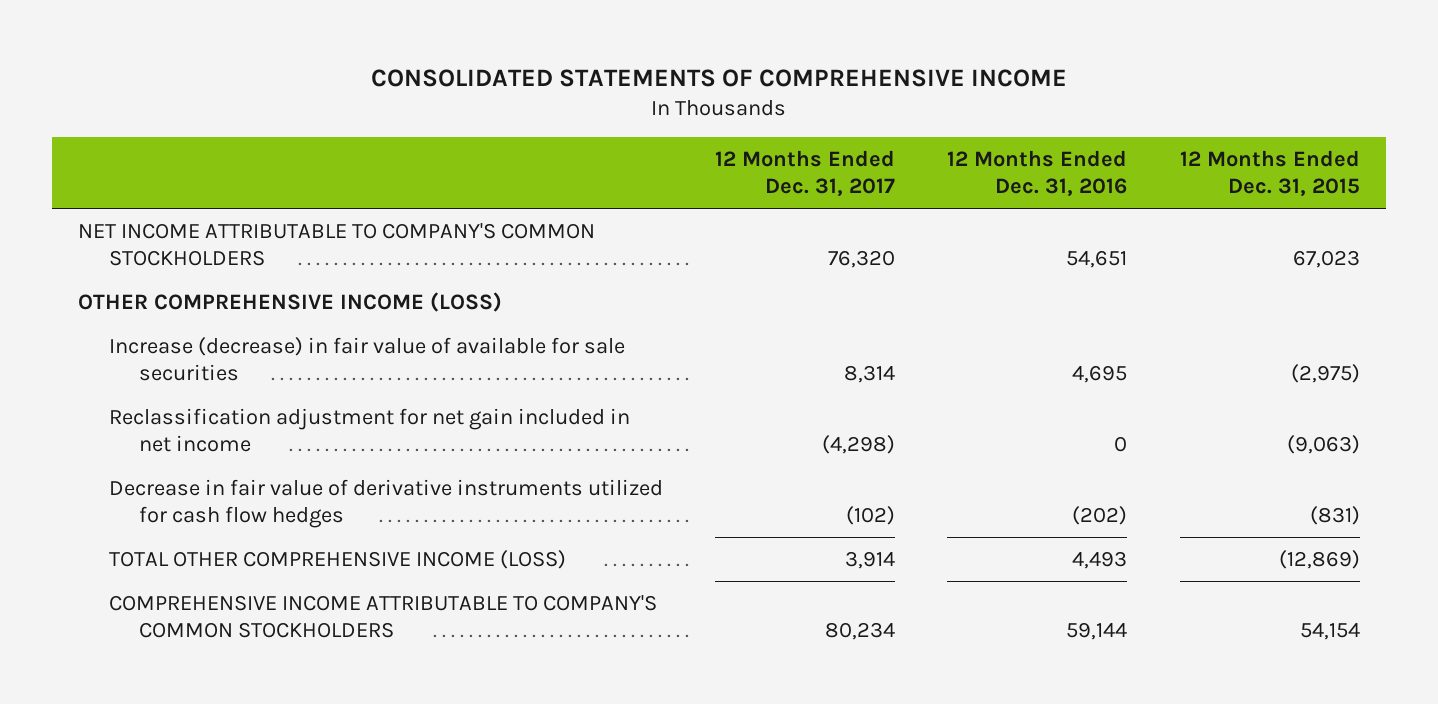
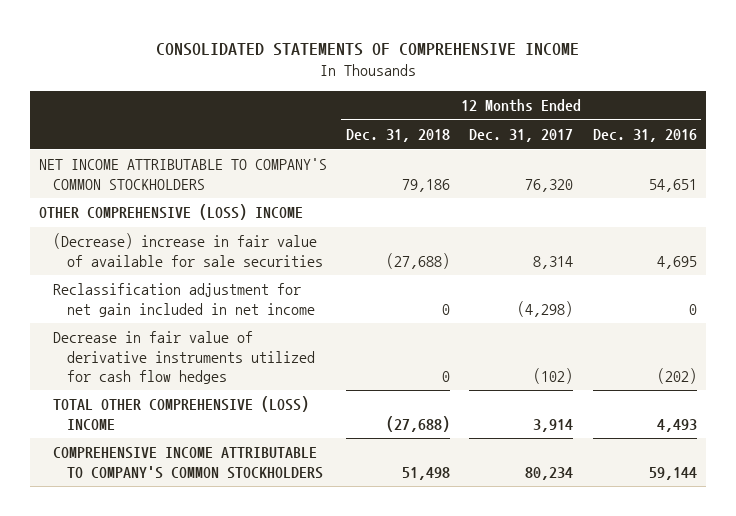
[1179,150,1360,196] 12 Months Ended Dec. 31, 2015 -> none
none -> [346,129,451,143] Dec. 31, 2018
[77,292,502,313] OTHER COMPREHENSIVE INCOME (LOSS) -> [39,204,304,221] OTHER COMPREHENSIVE (LOSS) INCOME
[108,337,625,382] Increase (decrease) in fair value of available for sale securities -> [53,233,324,267] (Decrease) increase in fair value of available for sale securities
[108,550,566,570] TOTAL OTHER COMPREHENSIVE INCOME (LOSS) -> [53,396,310,430] TOTAL OTHER COMPREHENSIVE (LOSS) INCOME

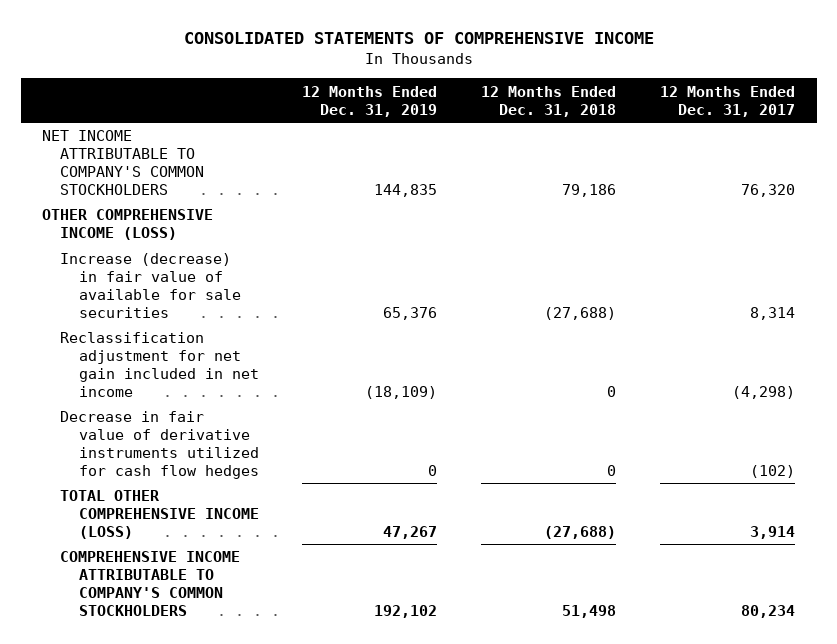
[592,129,697,143] Dec. 31, 2016 -> none
none -> [302,85,438,117] 12 Months Ended Dec. 31, 2019
[39,204,304,221] OTHER COMPREHENSIVE (LOSS) INCOME -> [42,209,214,241] OTHER COMPREHENSIVE INCOME (LOSS)
[53,233,324,267] (Decrease) increase in fair value of available for sale securities -> [60,253,241,318] Increase (decrease) in fair value of available for sale securities
[53,396,310,430] TOTAL OTHER COMPREHENSIVE (LOSS) INCOME -> [60,490,259,539] TOTAL OTHER COMPREHENSIVE INCOME (LOSS)

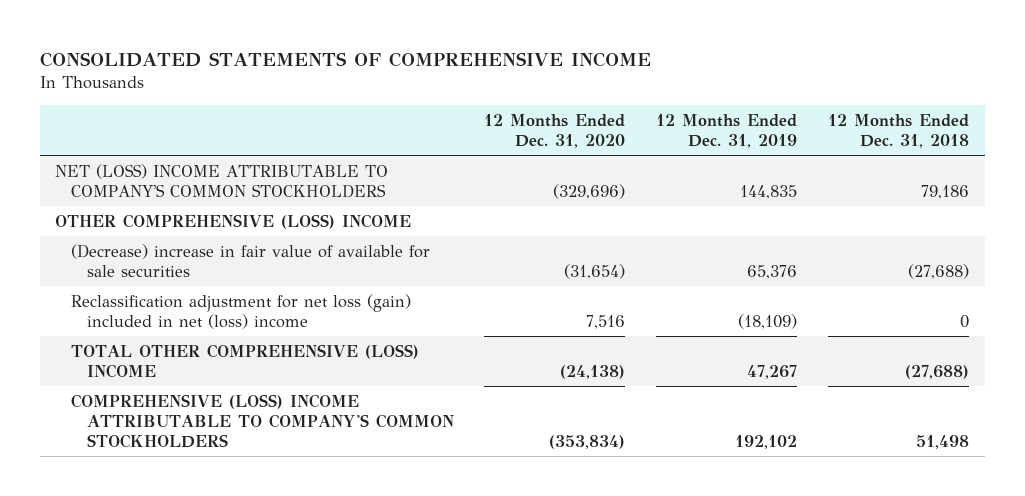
[659,85,795,117] 12 Months Ended Dec. 31, 2017 -> none
none -> [484,114,626,149] 12 Months Ended Dec. 31, 2020
[60,411,259,479] Decrease in fair value of derivative instruments utilized for cash flow hedges -> none
[42,130,205,195] NET INCOME ATTRIBUTABLE TO COMPANY'S COMMON STOCKHOLDERS -> [55,163,389,198] NET (LOSS) INCOME ATTRIBUTABLE TO COMPANY'S COMMON STOCKHOLDERS
[42,209,214,241] OTHER COMPREHENSIVE INCOME (LOSS) -> [55,213,412,229] OTHER COMPREHENSIVE (LOSS) INCOME
[60,253,241,318] Increase (decrease) in fair value of available for sale securities -> [70,243,430,277] (Decrease) increase in fair value of available for sale securities
[60,332,259,397] Reclassification adjustment for net gain included in net income -> [70,293,411,329] Reclassification adjustment for net loss (gain) included in net (loss) income
[60,490,259,539] TOTAL OTHER COMPREHENSIVE INCOME (LOSS) -> [70,343,419,378] TOTAL OTHER COMPREHENSIVE (LOSS) INCOME
[60,551,241,616] COMPREHENSIVE INCOME ATTRIBUTABLE TO COMPANY'S COMMON STOCKHOLDERS -> [70,393,454,449] COMPREHENSIVE (LOSS) INCOME ATTRIBUTABLE TO COMPANY'S COMMON STOCKHOLDERS

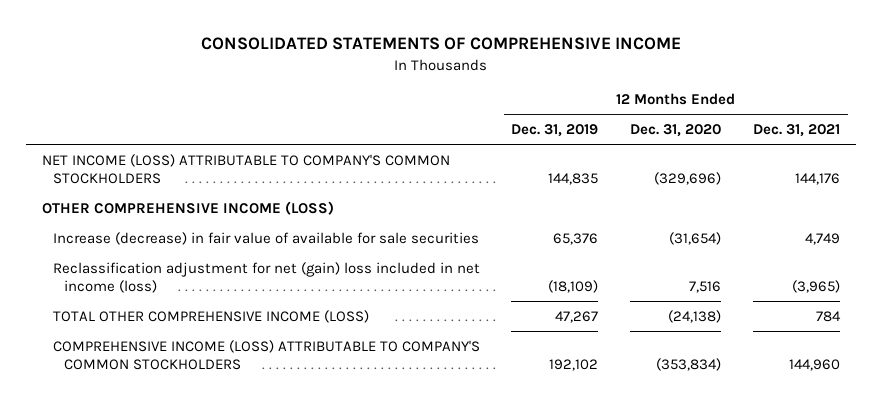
[828,114,970,149] 12 Months Ended Dec. 31, 2018 -> none
none -> [752,123,840,137] Dec. 31, 2021
[55,163,389,198] NET (LOSS) INCOME ATTRIBUTABLE TO COMPANY'S COMMON STOCKHOLDERS -> [41,153,450,184] NET INCOME (LOSS) ATTRIBUTABLE TO COMPANY'S COMMON STOCKHOLDERS
[55,213,412,229] OTHER COMPREHENSIVE (LOSS) INCOME -> [41,200,334,215] OTHER COMPREHENSIVE INCOME (LOSS)
[70,243,430,277] (Decrease) increase in fair value of available for sale securities -> [52,231,479,245] Increase (decrease) in fair value of available for sale securities
[70,293,411,329] Reclassification adjustment for net loss (gain) included in net (loss) income -> [52,261,480,293] Reclassification adjustment for net (gain) loss included in net income (loss)
[70,343,419,378] TOTAL OTHER COMPREHENSIVE (LOSS) INCOME -> [52,309,369,323] TOTAL OTHER COMPREHENSIVE INCOME (LOSS)
[70,393,454,449] COMPREHENSIVE (LOSS) INCOME ATTRIBUTABLE TO COMPANY'S COMMON STOCKHOLDERS -> [52,339,480,370] COMPREHENSIVE INCOME (LOSS) ATTRIBUTABLE TO COMPANY'S COMMON STOCKHOLDERS

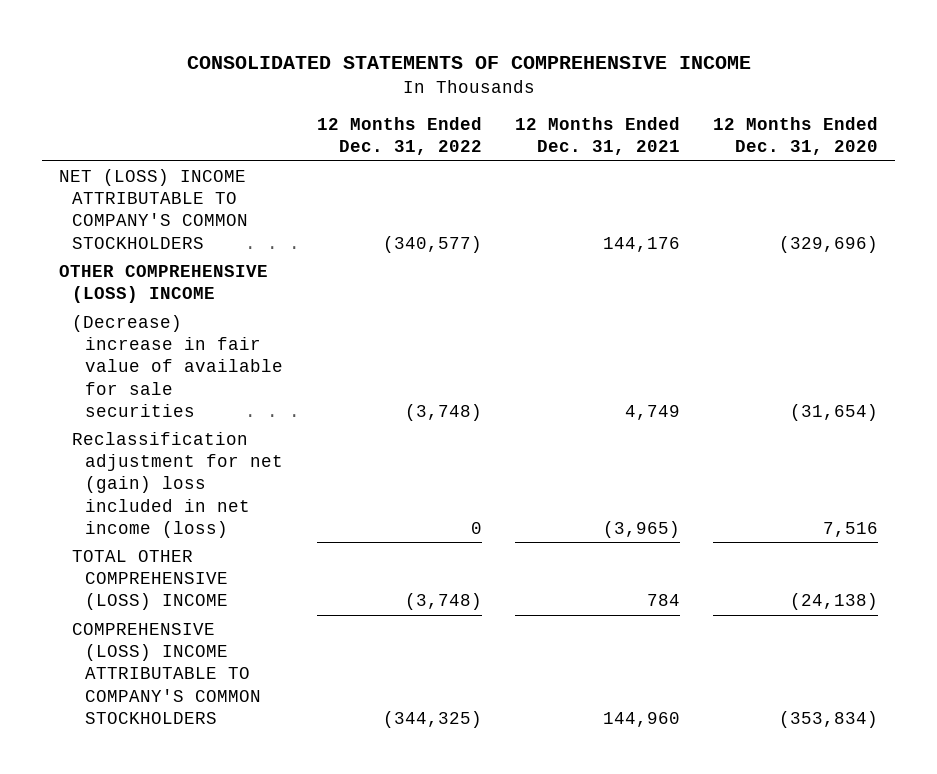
[511,123,599,137] Dec. 31, 2019 -> none
none -> [316,117,482,156] 12 Months Ended Dec. 31, 2022
[41,153,450,184] NET INCOME (LOSS) ATTRIBUTABLE TO COMPANY'S COMMON STOCKHOLDERS -> [58,169,249,249] NET (LOSS) INCOME ATTRIBUTABLE TO COMPANY'S COMMON STOCKHOLDERS
[41,200,334,215] OTHER COMPREHENSIVE INCOME (LOSS) -> [58,265,268,304] OTHER COMPREHENSIVE (LOSS) INCOME
[52,231,479,245] Increase (decrease) in fair value of available for sale securities -> [72,315,284,417] (Decrease) increase in fair value of available for sale securities
[52,309,369,323] TOTAL OTHER COMPREHENSIVE INCOME (LOSS) -> [72,550,229,611] TOTAL OTHER COMPREHENSIVE (LOSS) INCOME
[52,339,480,370] COMPREHENSIVE INCOME (LOSS) ATTRIBUTABLE TO COMPANY'S COMMON STOCKHOLDERS -> [72,623,262,724] COMPREHENSIVE (LOSS) INCOME ATTRIBUTABLE TO COMPANY'S COMMON STOCKHOLDERS

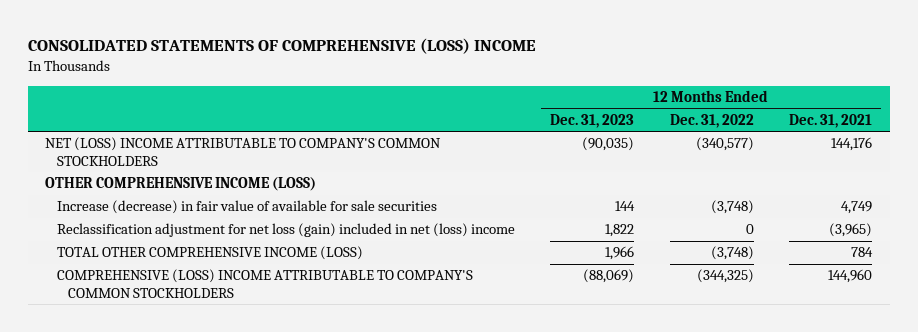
[186,56,751,70] CONSOLIDATED STATEMENTS OF COMPREHENSIVE INCOME -> [27,37,536,54] CONSOLIDATED STATEMENTS OF COMPREHENSIVE (LOSS) INCOME
[713,117,879,156] 12 Months Ended Dec. 31, 2020 -> none
none -> [550,113,635,128] Dec. 31, 2023
[58,265,268,304] OTHER COMPREHENSIVE (LOSS) INCOME -> [45,177,317,192] OTHER COMPREHENSIVE INCOME (LOSS)
[72,315,284,417] (Decrease) increase in fair value of available for sale securities -> [56,200,437,215] Increase (decrease) in fair value of available for sale securities
[72,432,284,538] Reclassification adjustment for net (gain) loss included in net income (loss) -> [56,223,515,238] Reclassification adjustment for net loss (gain) included in net (loss) income
[72,550,229,611] TOTAL OTHER COMPREHENSIVE (LOSS) INCOME -> [56,246,363,261] TOTAL OTHER COMPREHENSIVE INCOME (LOSS)

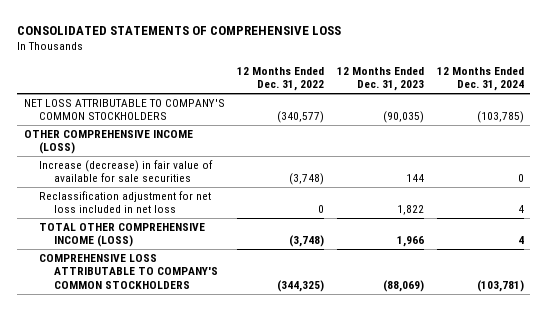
[27,37,536,54] CONSOLIDATED STATEMENTS OF COMPREHENSIVE (LOSS) INCOME -> [17,26,342,36] CONSOLIDATED STATEMENTS OF COMPREHENSIVE LOSS
[789,113,873,128] Dec. 31, 2021 -> none
none -> [436,66,524,92] 12 Months Ended Dec. 31, 2024
[45,137,442,167] NET (LOSS) INCOME ATTRIBUTABLE TO COMPANY'S COMMON STOCKHOLDERS -> [23,99,225,121] NET LOSS ATTRIBUTABLE TO COMPANY'S COMMON STOCKHOLDERS
[56,223,515,238] Reclassification adjustment for net loss (gain) included in net (loss) income -> [38,191,211,214] Reclassification adjustment for net loss included in net loss
[56,269,473,299] COMPREHENSIVE (LOSS) INCOME ATTRIBUTABLE TO COMPANY'S COMMON STOCKHOLDERS -> [38,254,218,289] COMPREHENSIVE LOSS ATTRIBUTABLE TO COMPANY'S COMMON STOCKHOLDERS

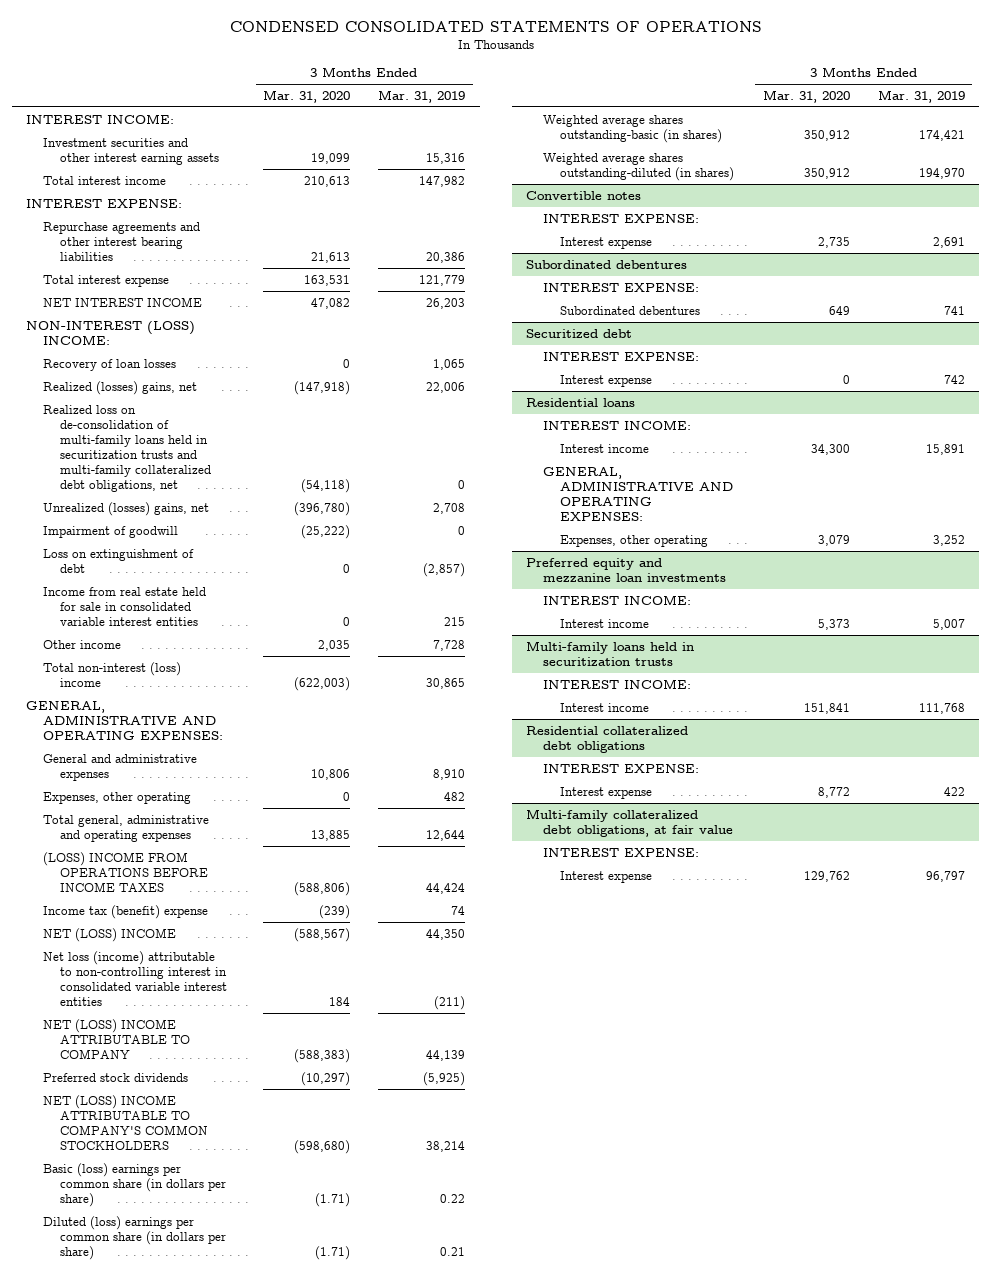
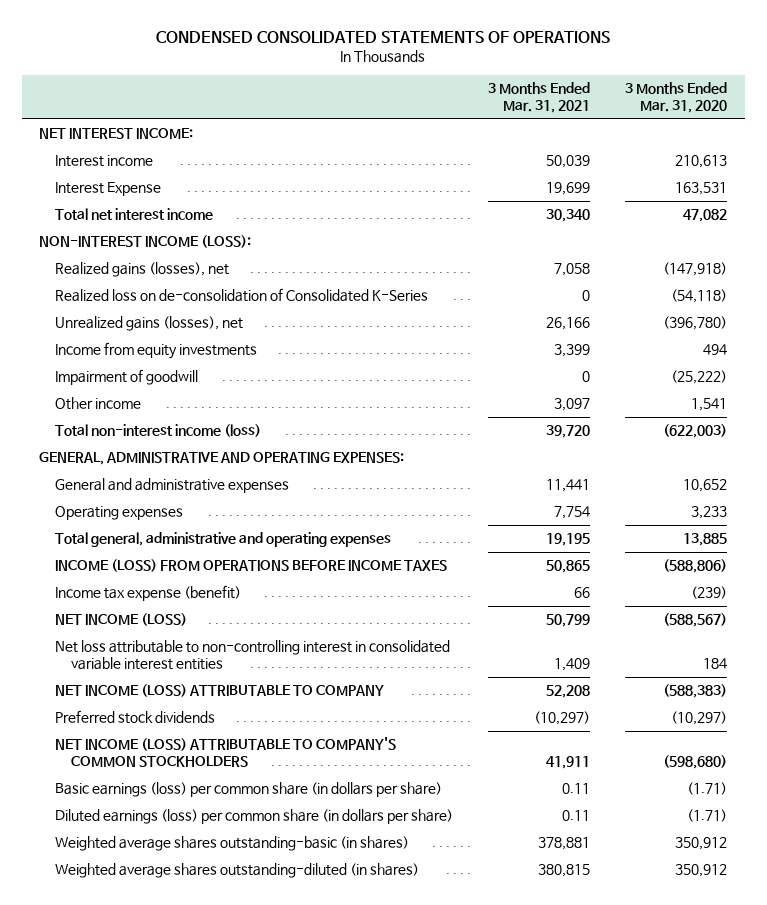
[378,89,466,103] Mar. 31, 2019 -> none
none -> [488,82,591,114] 3 Months Ended Mar. 31, 2021
[43,137,220,165] Investment securities and other interest earning assets -> none
[26,198,183,208] INTEREST EXPENSE: -> none
[43,221,201,261] Repurchase agreements and other interest bearing liabilities -> none
[43,358,177,371] Recovery of loan losses -> none
[26,113,175,124] INTEREST INCOME: -> [39,128,194,140] NET INTEREST INCOME:
[43,175,167,185] Total interest income -> [54,155,153,168] Interest income
[43,274,170,287] Total interest expense -> [54,182,161,197] Interest Expense
[43,296,203,307] NET INTEREST INCOME -> [54,208,213,221] Total net interest income
[26,320,196,345] NON-INTEREST (LOSS) INCOME: -> [39,235,252,249] NON-INTEREST INCOME (LOSS):
[43,380,198,395] Realized (losses) gains, net -> [54,262,229,278] Realized gains (losses), net
[43,404,212,492] Realized loss on de-consolidation of multi-family loans held in securitization trusts and multi-family collateralized debt obligations, net -> [54,288,428,303] Realized loss on de-consolidation of Consolidated K-Series
[43,501,210,516] Unrealized (losses) gains, net -> [54,316,243,332] Unrealized gains (losses), net
none -> [54,342,257,360] Income from equity investments
[43,548,195,573] Loss on extinguishment of debt -> none
[43,586,207,626] Income from real estate held for sale in consolidated variable interest entities -> none
[317,639,350,651] 2,035 -> [691,398,728,412] 1,541
[43,661,182,687] Total non-interest (loss) income -> [54,424,261,438] Total non-interest income (loss)
[310,768,350,780] 10,806 -> [683,479,728,493] 10,652
[43,791,192,804] Expenses, other operating -> [54,506,183,521] Operating expenses
[342,791,350,801] 0 -> [691,506,728,520] 3,233
[43,851,209,892] (LOSS) INCOME FROM OPERATIONS BEFORE INCOME TAXES -> [54,559,447,573] INCOME (LOSS) FROM OPERATIONS BEFORE INCOME TAXES
[43,904,209,919] Income tax (benefit) expense -> [54,585,241,602] Income tax expense (benefit)
[43,927,177,942] NET (LOSS) INCOME -> [54,613,187,627] NET INCOME (LOSS)
[43,950,228,1006] Net loss (income) attributable to non-controlling interest in consolidated variable interest entities -> [54,640,450,671] Net loss attributable to non-controlling interest in consolidated variable interest entities
[43,1018,191,1059] NET (LOSS) INCOME ATTRIBUTABLE TO COMPANY -> [54,684,384,698] NET INCOME (LOSS) ATTRIBUTABLE TO COMPANY
[43,1094,209,1150] NET (LOSS) INCOME ATTRIBUTABLE TO COMPANY'S COMMON STOCKHOLDERS -> [54,737,396,768] NET INCOME (LOSS) ATTRIBUTABLE TO COMPANY'S COMMON STOCKHOLDERS
[43,1162,227,1207] Basic (loss) earnings per common share (in dollars per share) -> [54,782,442,798] Basic earnings (loss) per common share (in dollars per share)
[43,1215,227,1260] Diluted (loss) earnings per common share (in dollars per share) -> [54,809,453,825] Diluted earnings (loss) per common share (in dollars per share)
[525,190,641,200] Convertible notes -> none
[542,213,699,223] INTEREST EXPENSE: -> none
[559,236,652,249] Interest expense -> none
[525,259,687,269] Subordinated debentures -> none
[542,282,699,292] INTEREST EXPENSE: -> none
[559,305,700,315] Subordinated debentures -> none
[525,328,632,338] Securitized debt -> none
[542,351,699,361] INTEREST EXPENSE: -> none
[559,374,652,387] Interest expense -> none
[525,397,635,407] Residential loans -> none
[542,419,691,430] INTEREST INCOME: -> none
[559,443,649,453] Interest income -> none
[542,466,733,521] GENERAL, ADMINISTRATIVE AND OPERATING EXPENSES: -> none
[559,534,708,547] Expenses, other operating -> none
[525,557,726,582] Preferred equity and mezzanine loan investments -> none
[542,594,691,605] INTEREST INCOME: -> none
[559,618,649,628] Interest income -> none
[525,640,694,666] Multi-family loans held in securitization trusts -> none
[542,678,691,689] INTEREST INCOME: -> none
[559,702,649,712] Interest income -> none
[525,725,688,753] Residential collateralized debt obligations -> none
[542,763,699,773] INTEREST EXPENSE: -> none
[559,786,652,799] Interest expense -> none
[525,808,733,837] Multi-family collateralized debt obligations, at fair value -> none
[542,847,699,857] INTEREST EXPENSE: -> none
[559,870,652,883] Interest expense -> none

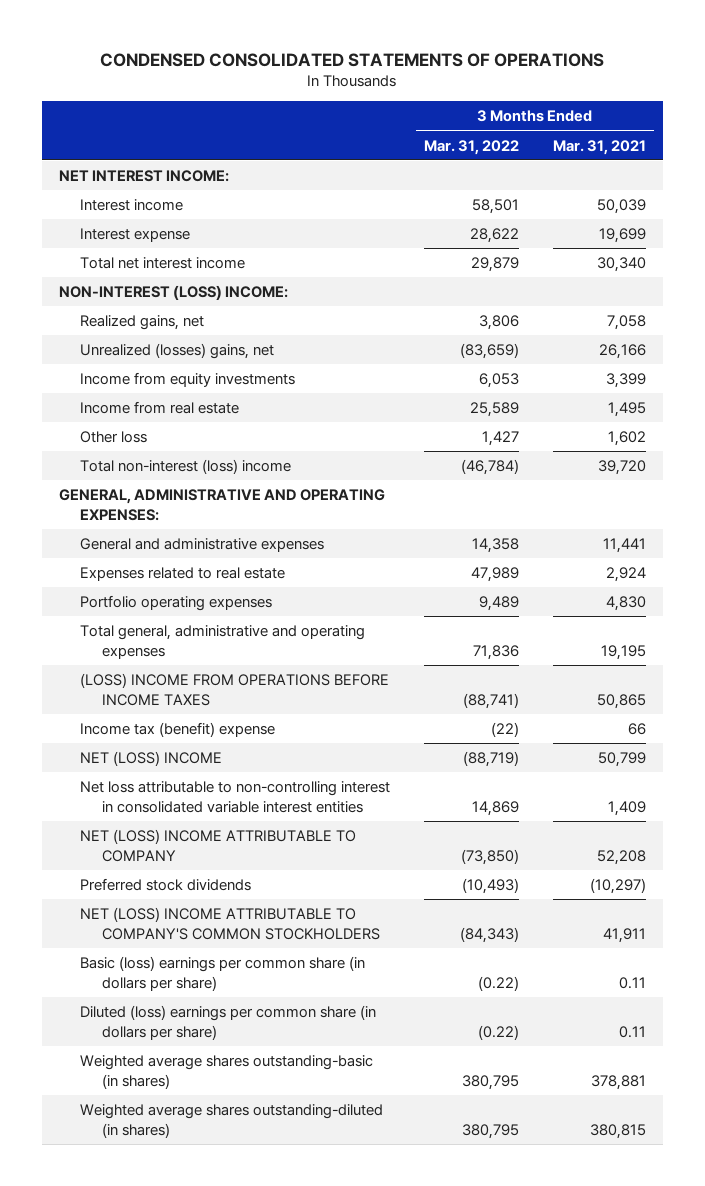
[625,82,728,114] 3 Months Ended Mar. 31, 2020 -> none
none -> [423,139,519,155] Mar. 31, 2022
[54,182,161,197] Interest Expense -> [80,227,191,242] Interest expense
[54,288,428,303] Realized loss on de-consolidation of Consolidated K-Series -> none
[39,235,252,249] NON-INTEREST INCOME (LOSS): -> [58,284,288,300] NON-INTEREST (LOSS) INCOME:
[54,262,229,278] Realized gains (losses), net -> [80,314,205,330] Realized gains, net
[54,316,243,332] Unrealized gains (losses), net -> [80,342,275,359] Unrealized (losses) gains, net
[54,369,198,386] Impairment of goodwill -> none
[54,397,141,411] Other income -> none
none -> [80,400,240,414] Income from real estate
none -> [80,430,148,443] Other loss
[54,424,261,438] Total non-interest income (loss) -> [80,458,292,474] Total non-interest (loss) income
none -> [80,566,286,581] Expenses related to real estate
[54,506,183,521] Operating expenses -> [80,594,273,611] Portfolio operating expenses
[554,506,591,520] 7,754 -> [605,595,646,611] 4,830
[54,559,447,573] INCOME (LOSS) FROM OPERATIONS BEFORE INCOME TAXES -> [80,672,390,706] (LOSS) INCOME FROM OPERATIONS BEFORE INCOME TAXES
[54,585,241,602] Income tax expense (benefit) -> [80,721,276,737] Income tax (benefit) expense
[54,613,187,627] NET INCOME (LOSS) -> [80,750,223,766] NET (LOSS) INCOME
[54,684,384,698] NET INCOME (LOSS) ATTRIBUTABLE TO COMPANY -> [80,828,357,862] NET (LOSS) INCOME ATTRIBUTABLE TO COMPANY
[54,737,396,768] NET INCOME (LOSS) ATTRIBUTABLE TO COMPANY'S COMMON STOCKHOLDERS -> [80,906,380,940] NET (LOSS) INCOME ATTRIBUTABLE TO COMPANY'S COMMON STOCKHOLDERS
[54,782,442,798] Basic earnings (loss) per common share (in dollars per share) -> [80,955,366,991] Basic (loss) earnings per common share (in dollars per share)
[54,809,453,825] Diluted earnings (loss) per common share (in dollars per share) -> [80,1004,377,1040] Diluted (loss) earnings per common share (in dollars per share)

